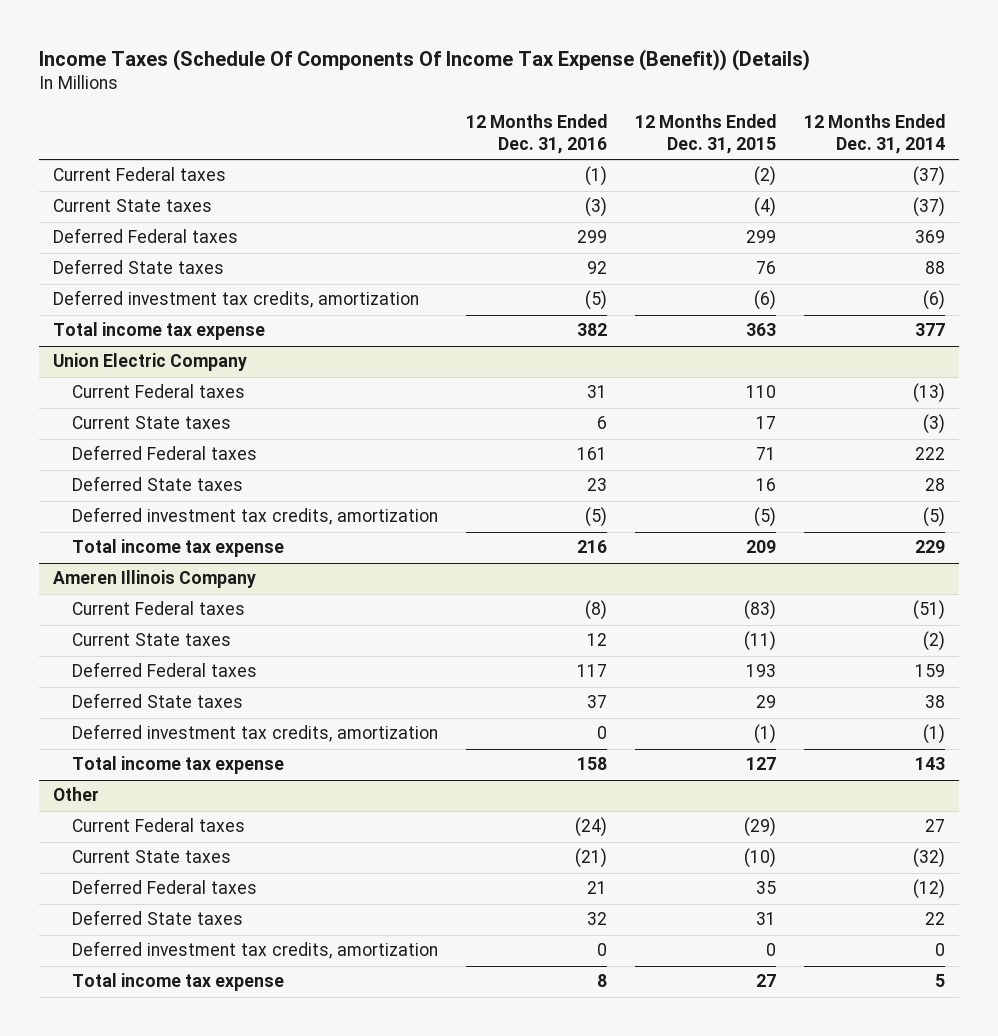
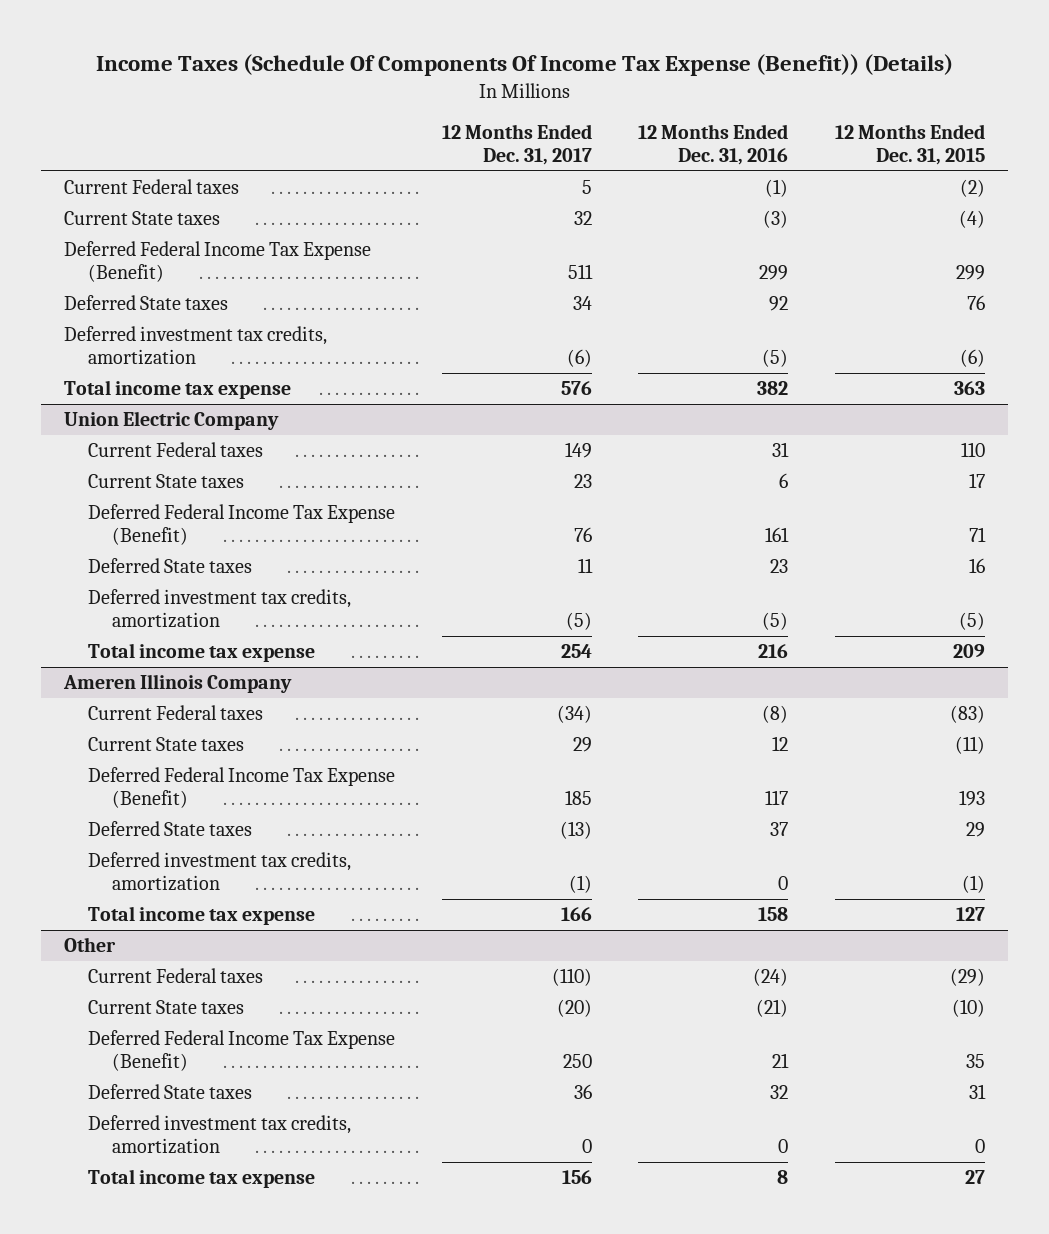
[803,113,945,154] 12 Months Ended Dec. 31, 2014 -> none
none -> [441,123,592,165] 12 Months Ended Dec. 31, 2017
[52,228,238,244] Deferred Federal taxes -> [64,240,372,282] Deferred Federal Income Tax Expense (Benefit)
[71,445,257,461] Deferred Federal taxes -> [88,503,396,545] Deferred Federal Income Tax Expense (Benefit)
[71,662,257,678] Deferred Federal taxes -> [88,766,396,808] Deferred Federal Income Tax Expense (Benefit)
[71,879,257,895] Deferred Federal taxes -> [88,1029,396,1071] Deferred Federal Income Tax Expense (Benefit)

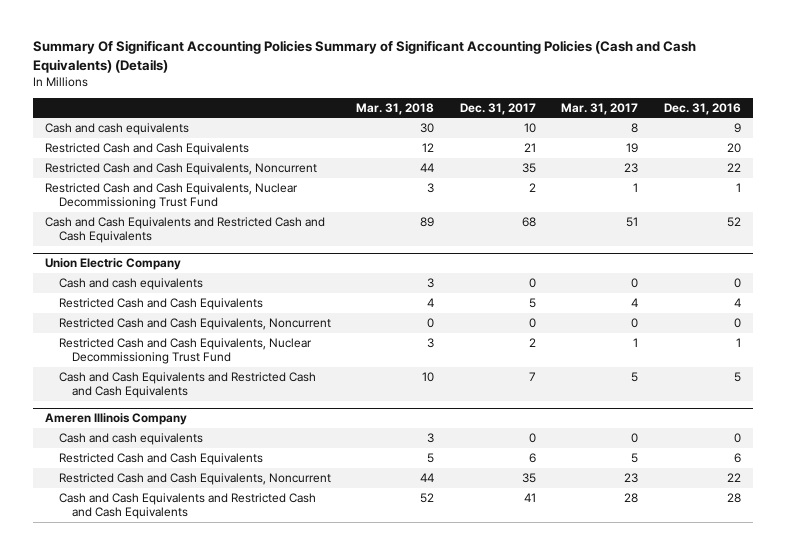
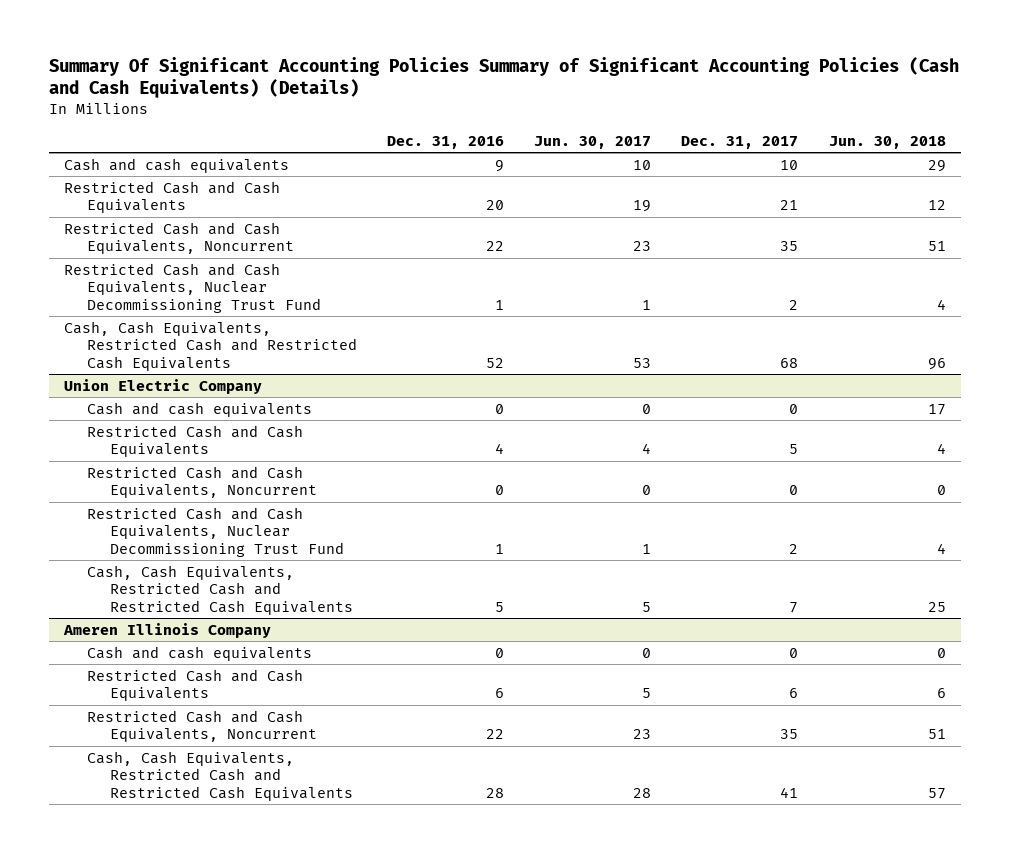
[356,102,435,115] Mar. 31, 2018 -> none
[561,102,639,115] Mar. 31, 2017 -> none
none -> [534,135,652,149] Jun. 30, 2017
none -> [828,135,946,149] Jun. 30, 2018
[45,217,326,244] Cash and Cash Equivalents and Restricted Cash and Cash Equivalents -> [63,320,357,371] Cash, Cash Equivalents, Restricted Cash and Restricted Cash Equivalents
[58,372,316,399] Cash and Cash Equivalents and Restricted Cash and Cash Equivalents -> [86,564,353,615] Cash, Cash Equivalents, Restricted Cash and Restricted Cash Equivalents
[58,493,316,520] Cash and Cash Equivalents and Restricted Cash and Cash Equivalents -> [86,750,353,801] Cash, Cash Equivalents, Restricted Cash and Restricted Cash Equivalents

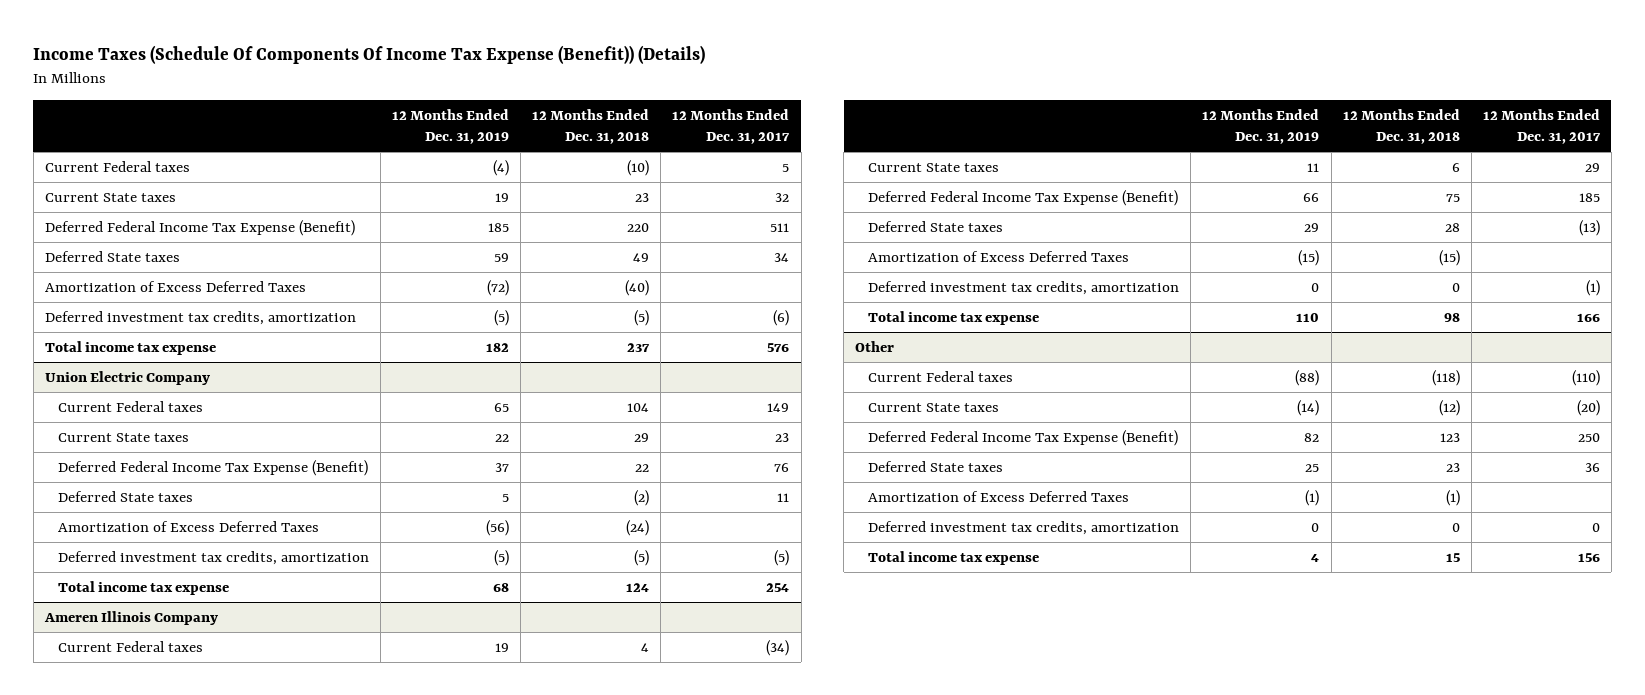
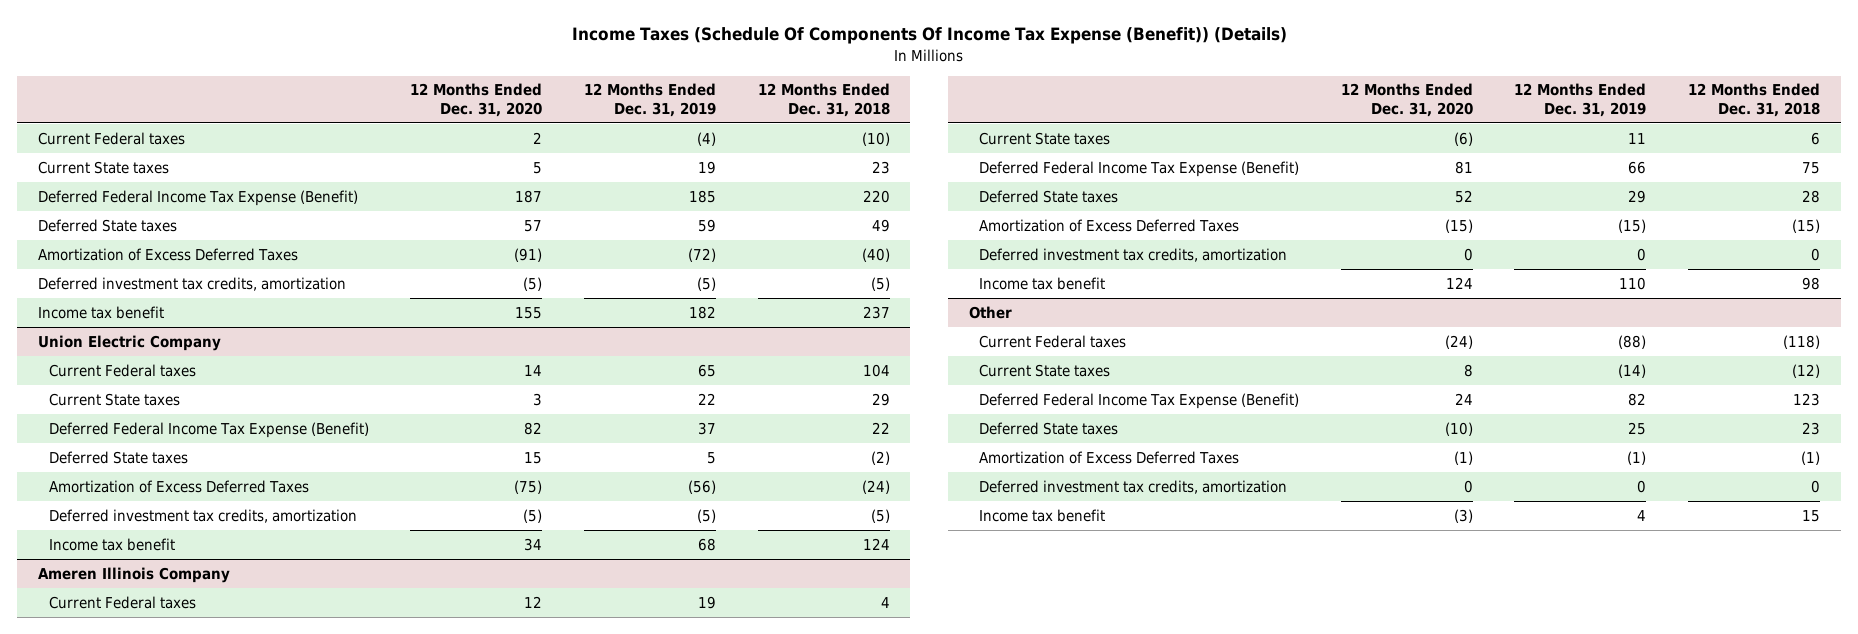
[672,108,791,144] 12 Months Ended Dec. 31, 2017 -> none
none -> [410,83,543,117] 12 Months Ended Dec. 31, 2020
[45,340,217,355] Total income tax expense -> [38,305,165,319] Income tax benefit
[57,580,229,595] Total income tax expense -> [48,537,175,551] Income tax benefit
[868,310,1040,325] Total income tax expense -> [979,276,1106,290] Income tax benefit
[868,550,1040,565] Total income tax expense -> [979,508,1106,522] Income tax benefit

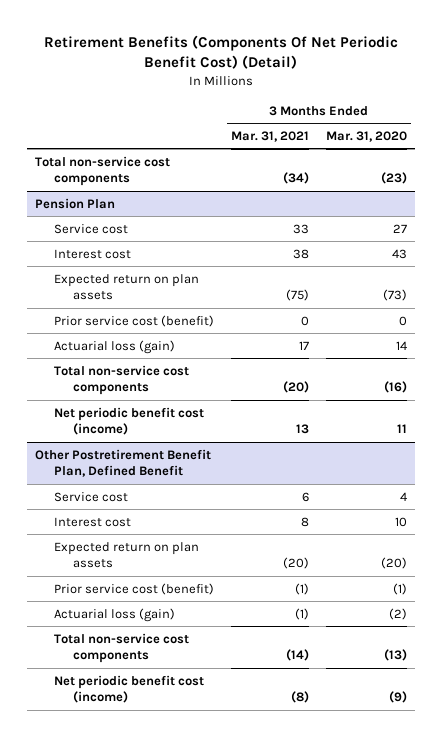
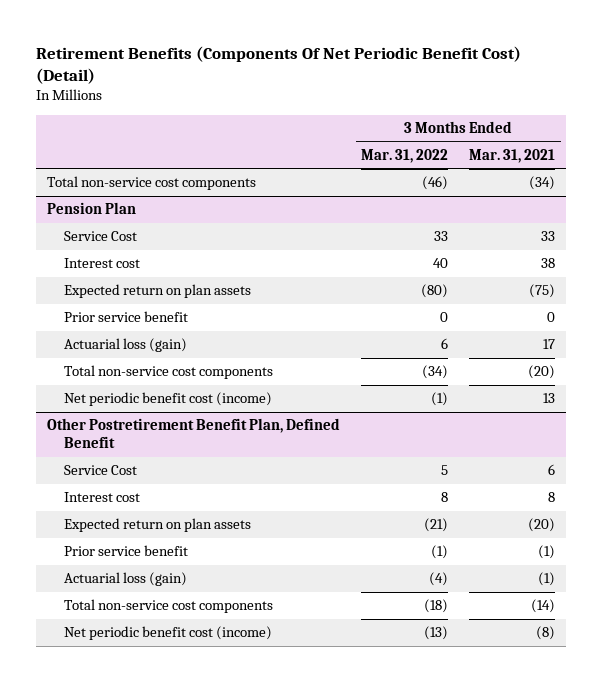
[325,130,407,142] Mar. 31, 2020 -> none
none -> [361,148,449,163] Mar. 31, 2022
[54,223,129,234] Service cost -> [63,231,137,242] Service Cost
[54,314,215,327] Prior service cost (benefit) -> [63,311,188,323] Prior service benefit
[54,491,129,502] Service cost -> [63,465,137,476] Service Cost
[54,582,215,595] Prior service cost (benefit) -> [63,545,188,557] Prior service benefit

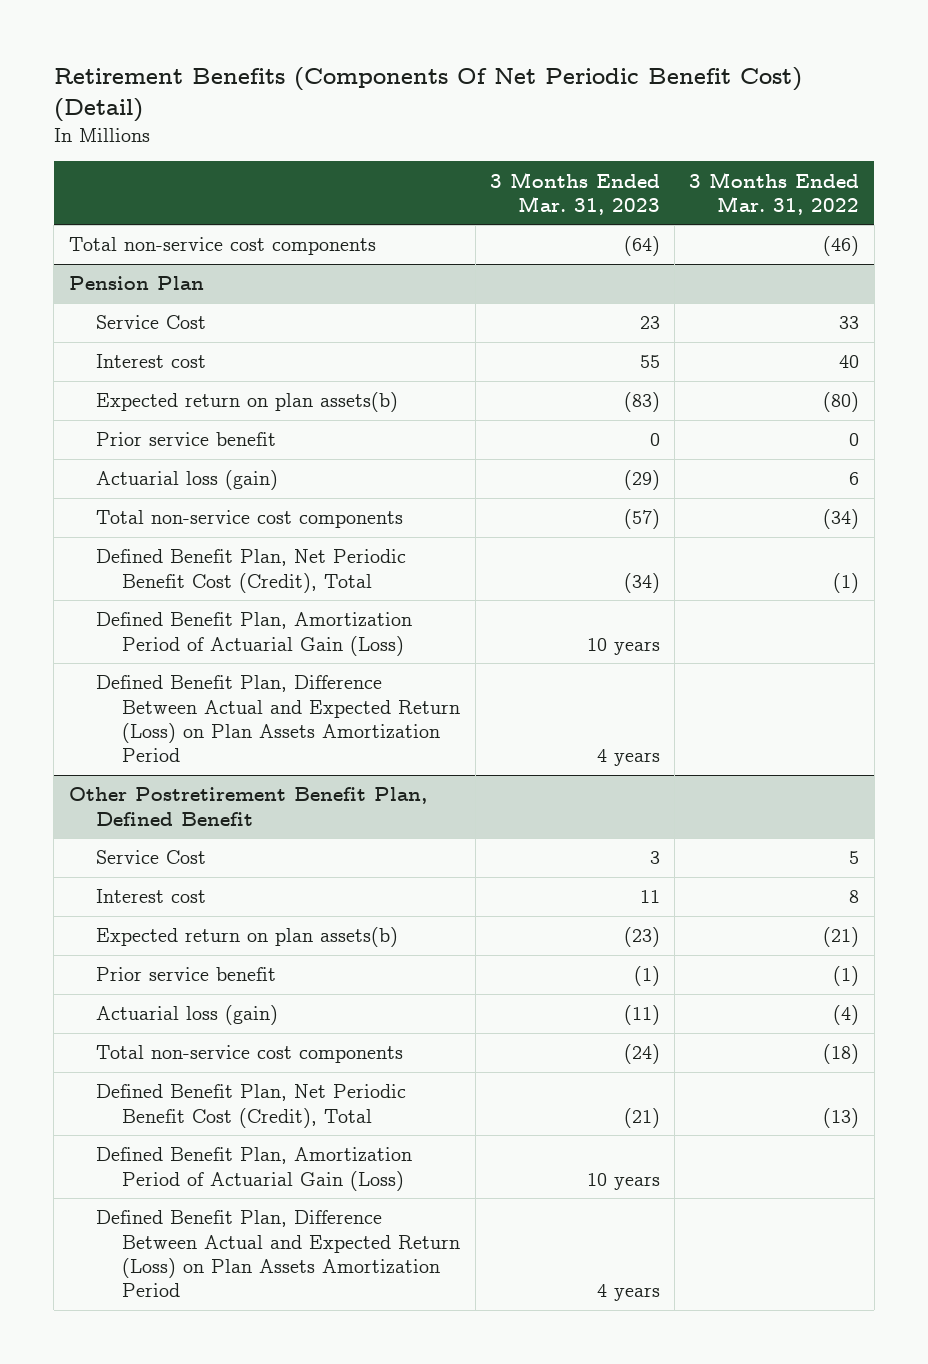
[469,148,556,163] Mar. 31, 2021 -> none
none -> [489,171,660,215] 3 Months Ended Mar. 31, 2023
[63,284,251,299] Expected return on plan assets -> [95,392,398,413] Expected return on plan assets(b)
[63,392,272,407] Net periodic benefit cost (income) -> [95,549,406,593] Defined Benefit Plan, Net Periodic Benefit Cost (Credit), Total
none -> [95,612,412,656] Defined Benefit Plan, Amortization Period of Actuarial Gain (Loss)
none -> [95,675,461,762] Defined Benefit Plan, Difference Between Actual and Expected Return (Loss) on Plan Assets Amortization Period
[63,518,251,533] Expected return on plan assets -> [95,927,398,948] Expected return on plan assets(b)
[63,626,272,641] Net periodic benefit cost (income) -> [95,1084,406,1128] Defined Benefit Plan, Net Periodic Benefit Cost (Credit), Total
none -> [95,1147,412,1191] Defined Benefit Plan, Amortization Period of Actuarial Gain (Loss)
none -> [95,1210,461,1297] Defined Benefit Plan, Difference Between Actual and Expected Return (Loss) on Plan Assets Amortization Period

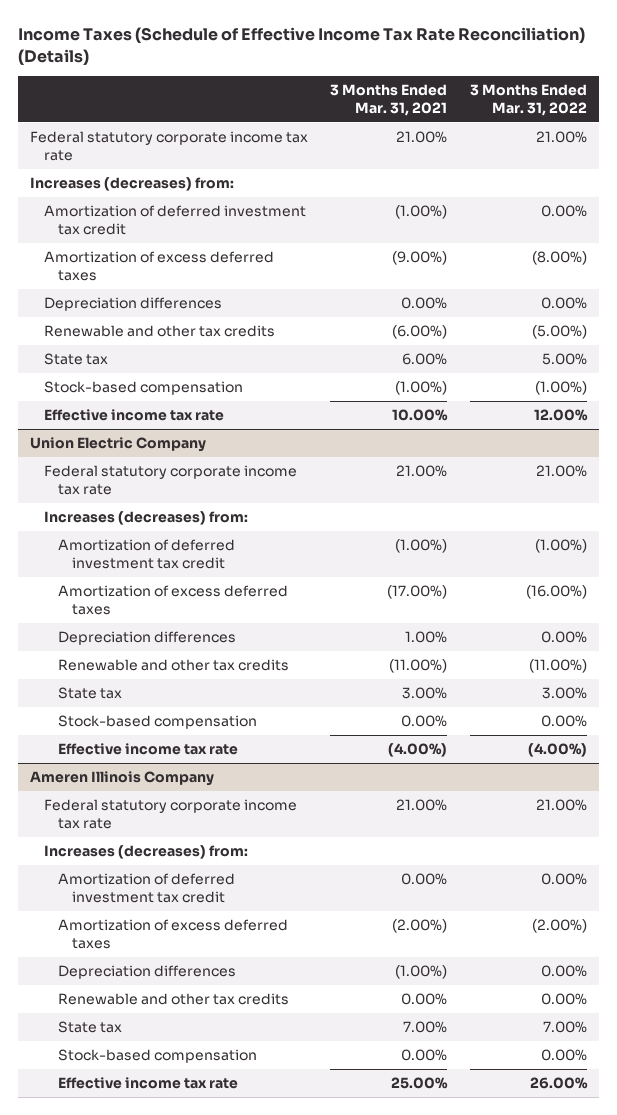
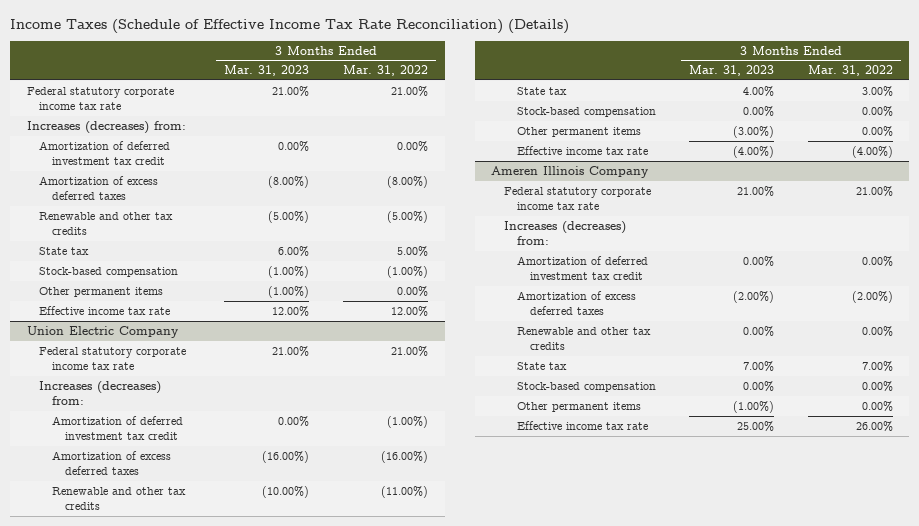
[330,83,448,116] 3 Months Ended Mar. 31, 2021 -> none
none -> [224,65,310,77] Mar. 31, 2023
[43,296,222,311] Depreciation differences -> none
none -> [39,286,164,297] Other permanent items
[58,630,237,645] Depreciation differences -> none
none -> [516,126,641,137] Other permanent items
[58,964,237,979] Depreciation differences -> none
none -> [516,401,641,412] Other permanent items

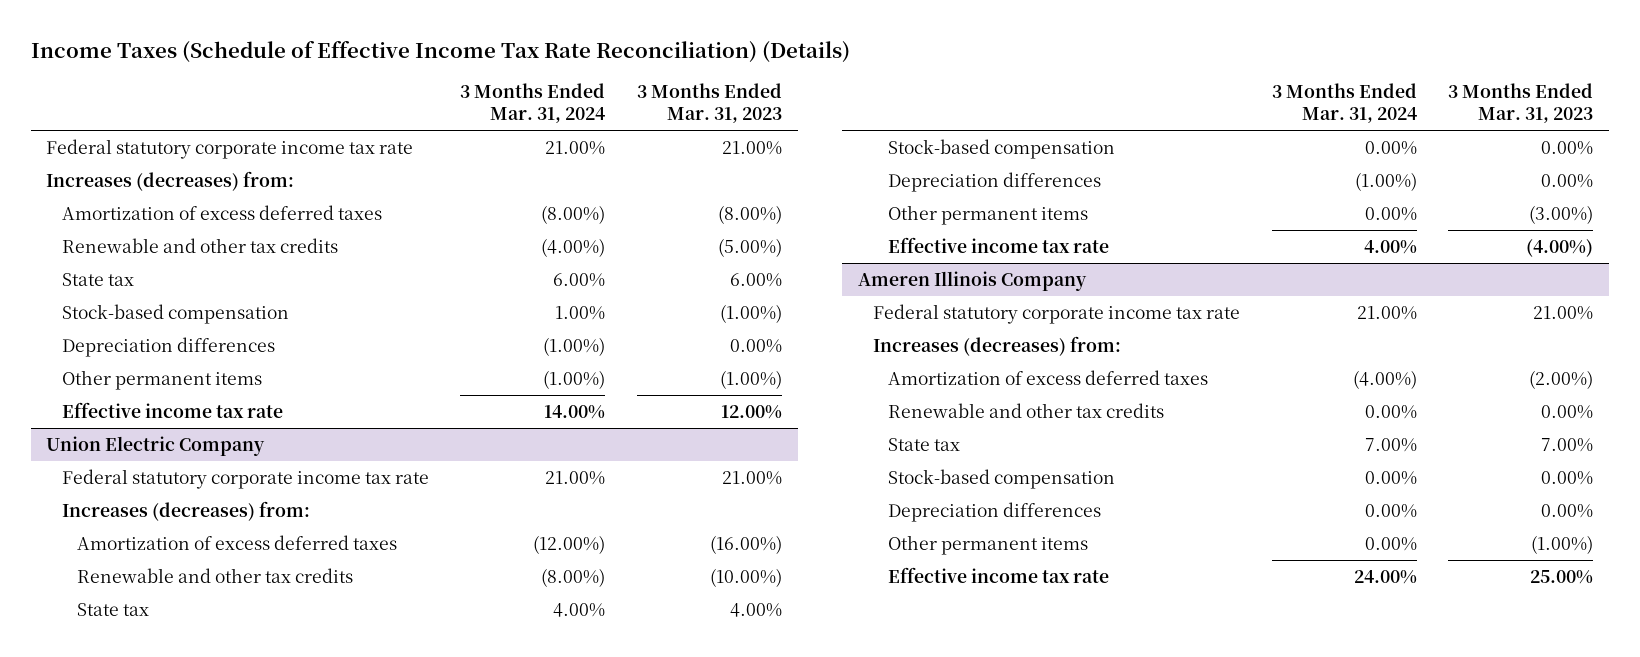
[342,65,428,77] Mar. 31, 2022 -> none
none -> [460,83,606,124] 3 Months Ended Mar. 31, 2024
[39,140,171,165] Amortization of deferred investment tax credit -> none
none -> [61,336,275,357] Depreciation differences
[52,415,184,440] Amortization of deferred investment tax credit -> none
none -> [888,171,1102,192] Depreciation differences
[516,255,648,280] Amortization of deferred investment tax credit -> none
none -> [888,501,1102,522] Depreciation differences

